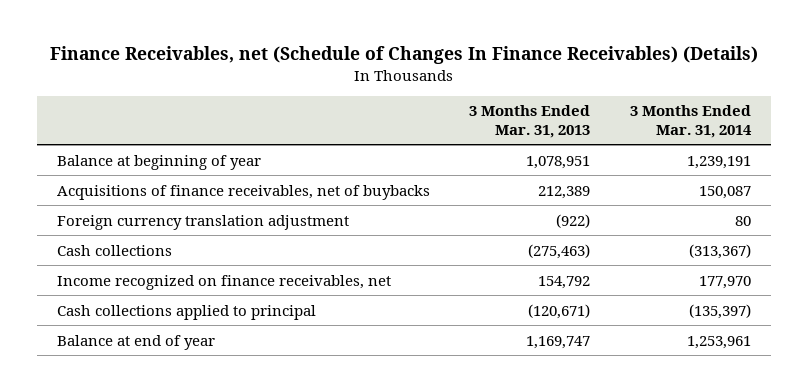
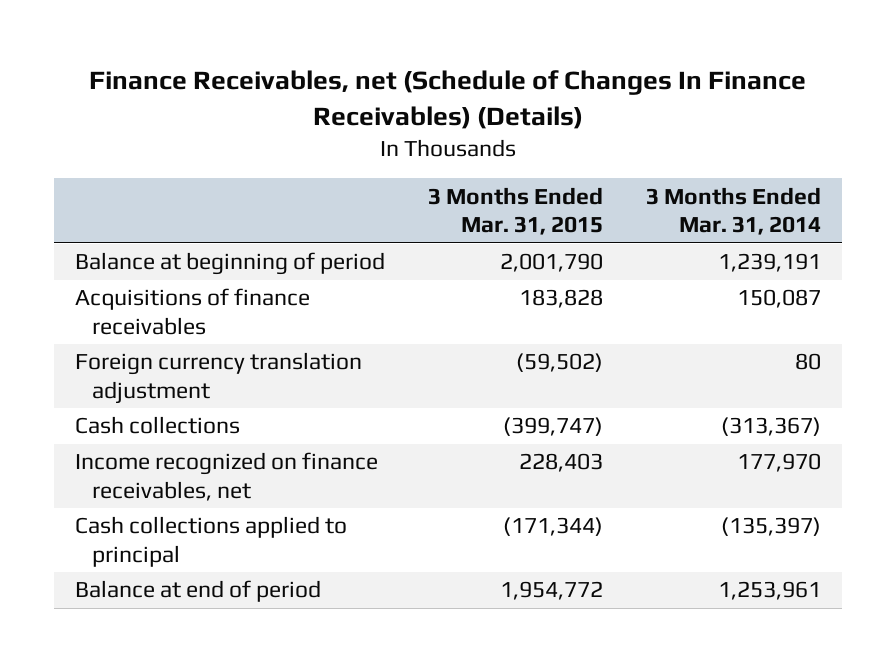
[469,105,591,138] 3 Months Ended Mar. 31, 2013 -> none
none -> [428,186,604,236] 3 Months Ended Mar. 31, 2015
[56,154,261,170] Balance at beginning of year -> [75,252,386,276] Balance at beginning of period
[56,184,430,200] Acquisitions of finance receivables, net of buybacks -> [75,288,311,335] Acquisitions of finance receivables
[56,334,215,350] Balance at end of year -> [75,580,322,603] Balance at end of period

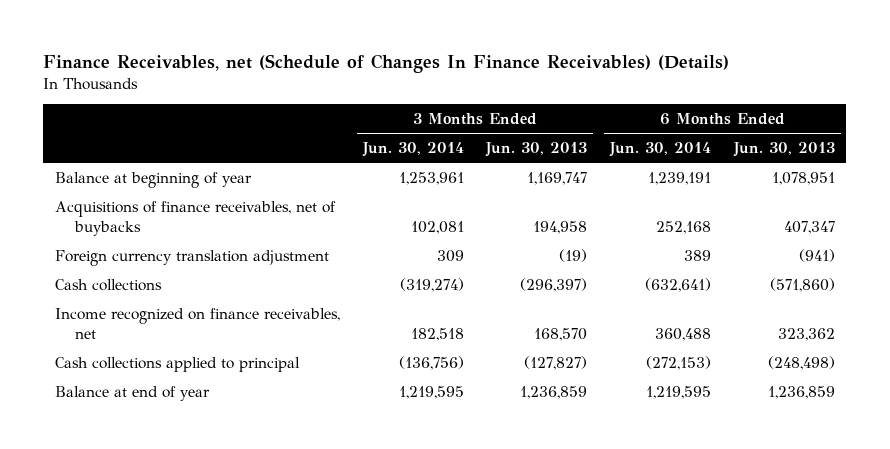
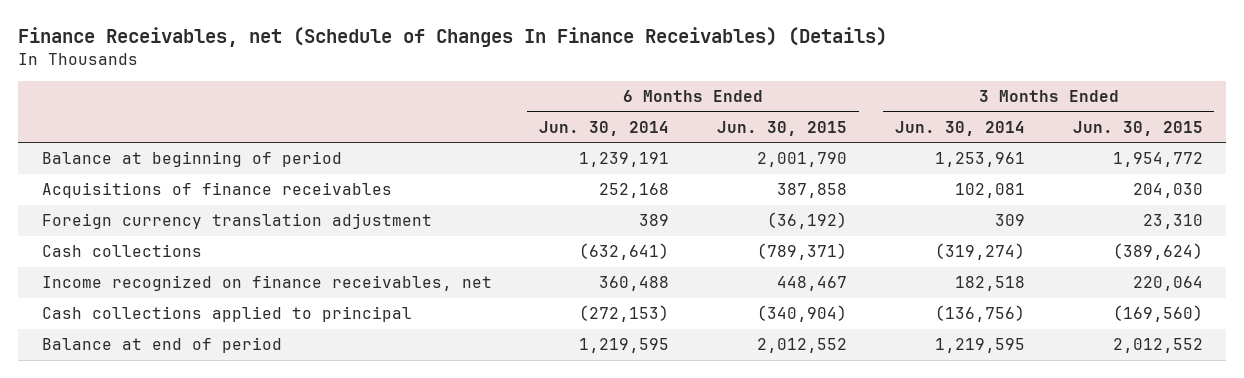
[485,142,588,158] Jun. 30, 2013 -> none
[732,142,835,158] Jun. 30, 2013 -> none
none -> [717,120,848,136] Jun. 30, 2015
none -> [1072,120,1203,136] Jun. 30, 2015
[54,171,252,188] Balance at beginning of year -> [41,151,342,168] Balance at beginning of period
[54,200,336,236] Acquisitions of finance receivables, net of buybacks -> [41,182,392,199] Acquisitions of finance receivables
[54,385,210,401] Balance at end of year -> [41,337,282,354] Balance at end of period

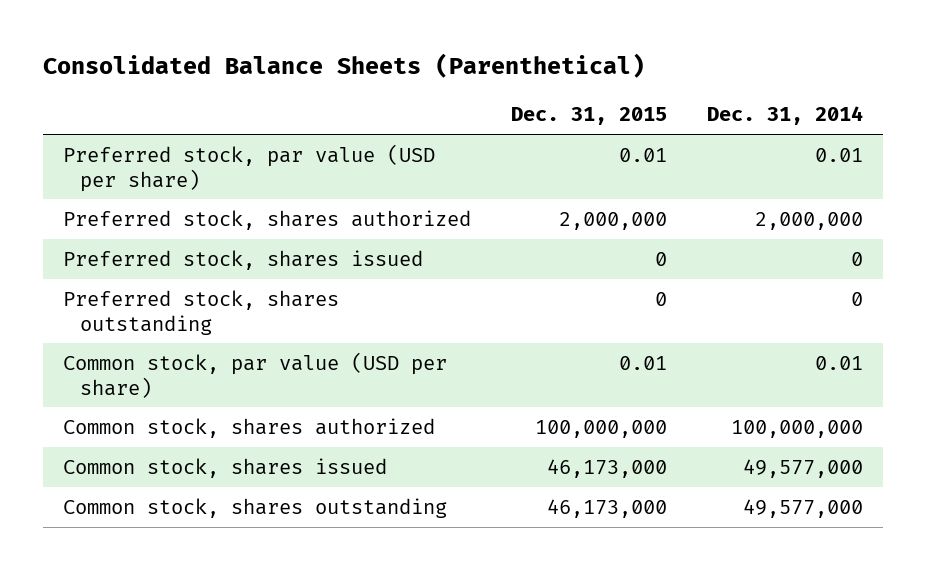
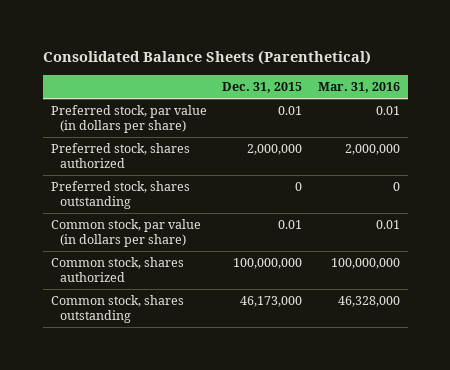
[707,106,864,126] Dec. 31, 2014 -> none
none -> [317,82,400,94] Mar. 31, 2016
[63,143,436,192] Preferred stock, par value (USD per share) -> [50,105,207,133] Preferred stock, par value (in dollars per share)
[63,249,424,270] Preferred stock, shares issued -> none
[63,351,448,398] Common stock, par value (USD per share) -> [50,219,201,247] Common stock, par value (in dollars per share)
[63,457,388,478] Common stock, shares issued -> none

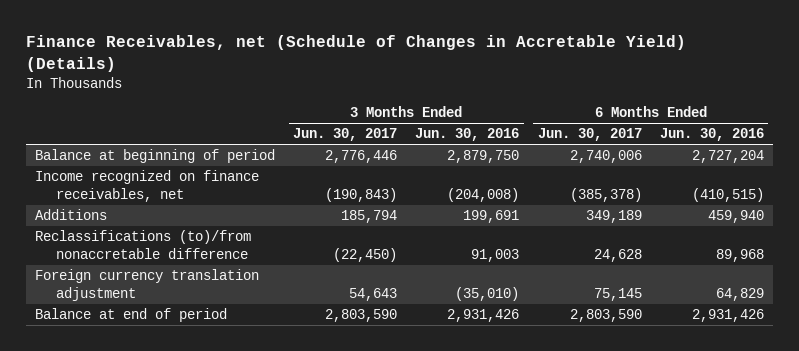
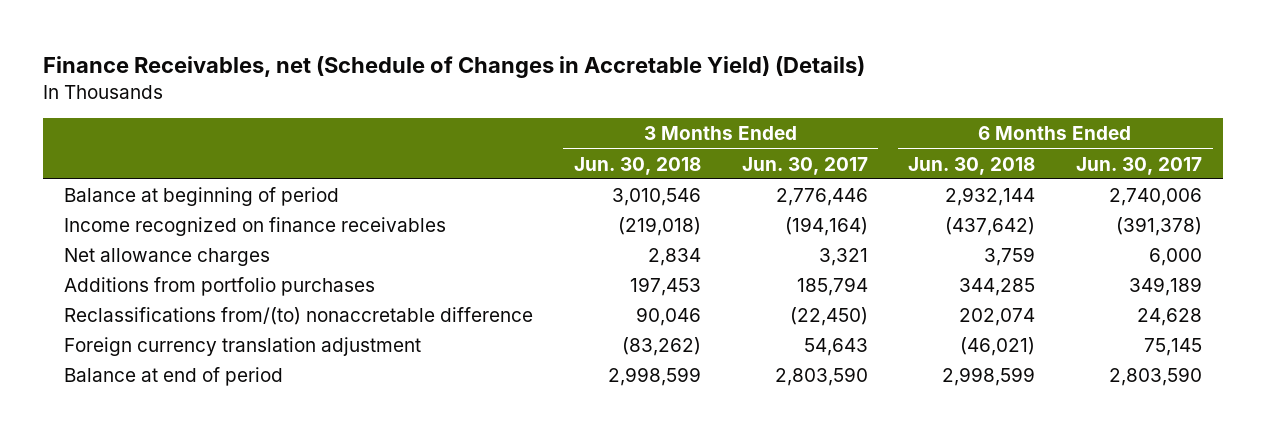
[415,128,520,142] Jun. 30, 2016 -> none
[659,128,764,142] Jun. 30, 2016 -> none
none -> [573,156,701,175] Jun. 30, 2018
none -> [908,156,1036,175] Jun. 30, 2018
[34,170,259,203] Income recognized on finance receivables, net -> [63,217,446,237] Income recognized on finance receivables
[325,188,398,203] (190,843) -> [784,217,868,237] (194,164)
[569,188,642,203] (385,378) -> [1116,217,1203,237] (391,378)
none -> [63,248,270,267] Net allowance charges
[34,209,107,221] Additions -> [63,277,375,297] Additions from portfolio purchases
[34,230,251,260] Reclassifications (to)/from nonaccretable difference -> [63,307,533,326] Reclassifications from/(to) nonaccretable difference

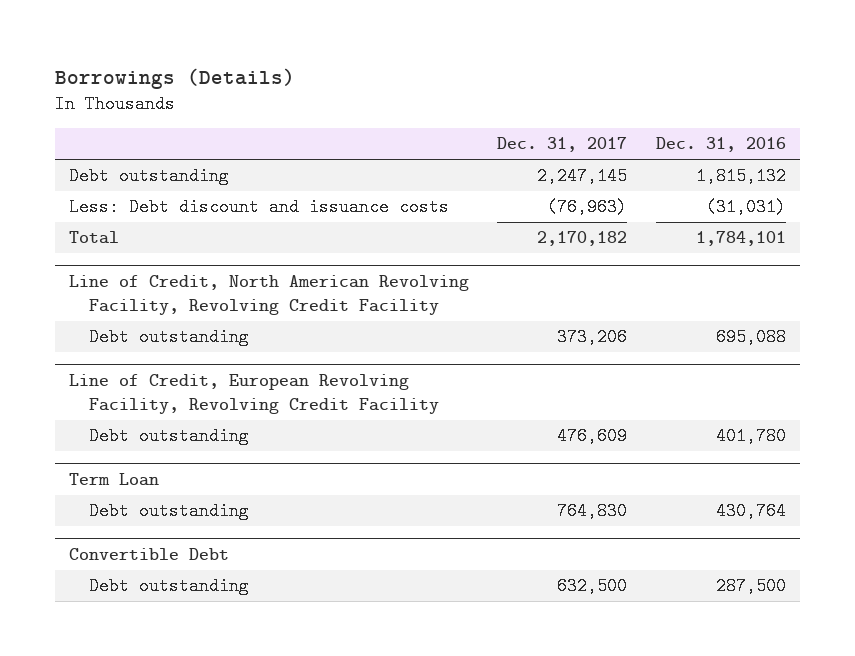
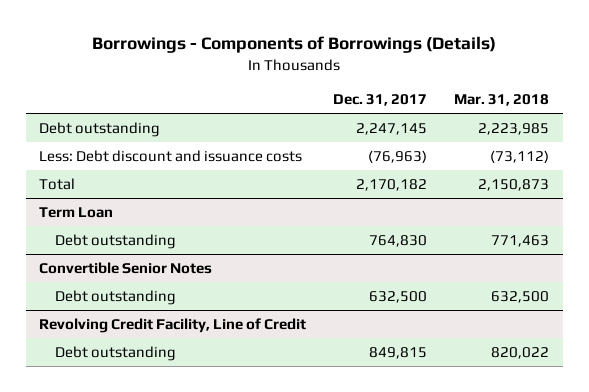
[54,67,295,89] Borrowings (Details) -> [92,36,497,54] Borrowings - Components of Borrowings (Details)
[655,137,786,153] Dec. 31, 2016 -> none
none -> [454,94,550,107] Mar. 31, 2018
[68,274,469,316] Line of Credit, North American Revolving Facility, Revolving Credit Facility -> none
[89,328,250,347] Debt outstanding -> none
[68,373,440,415] Line of Credit, European Revolving Facility, Revolving Credit Facility -> none
[89,427,250,446] Debt outstanding -> none
[68,547,229,560] Convertible Debt -> [39,262,213,275] Convertible Senior Notes
none -> [39,318,307,334] Revolving Credit Facility, Line of Credit
none -> [54,346,176,362] Debt outstanding

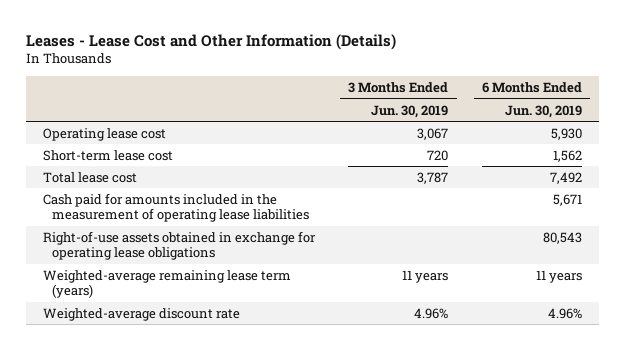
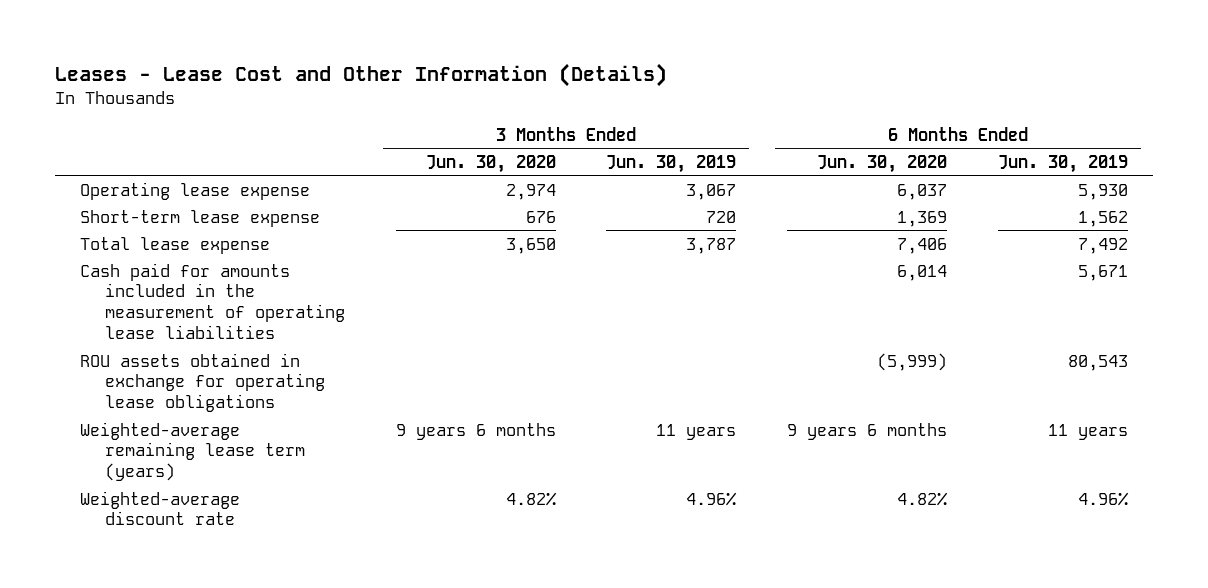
none -> [425,154,556,173] Jun. 30, 2020
none -> [817,154,948,173] Jun. 30, 2020
[42,127,166,141] Operating lease cost -> [80,181,311,200] Operating lease expense
[42,149,173,161] Short-term lease cost -> [80,209,321,227] Short-term lease expense
[42,171,137,183] Total lease cost -> [80,236,271,254] Total lease expense
[42,230,316,261] Right-of-use assets obtained in exchange for operating lease obligations -> [80,352,325,413] ROU assets obtained in exchange for operating lease obligations

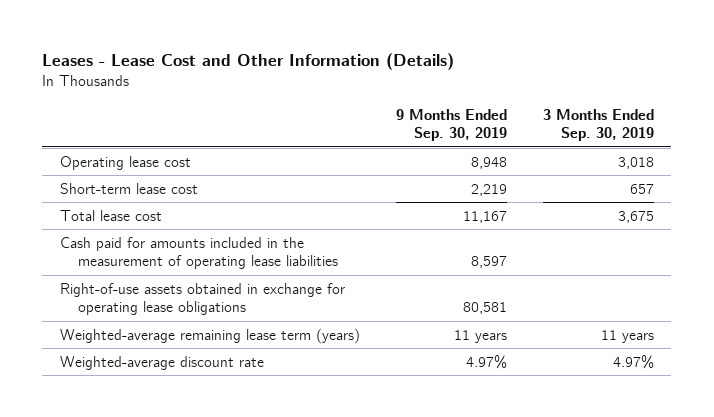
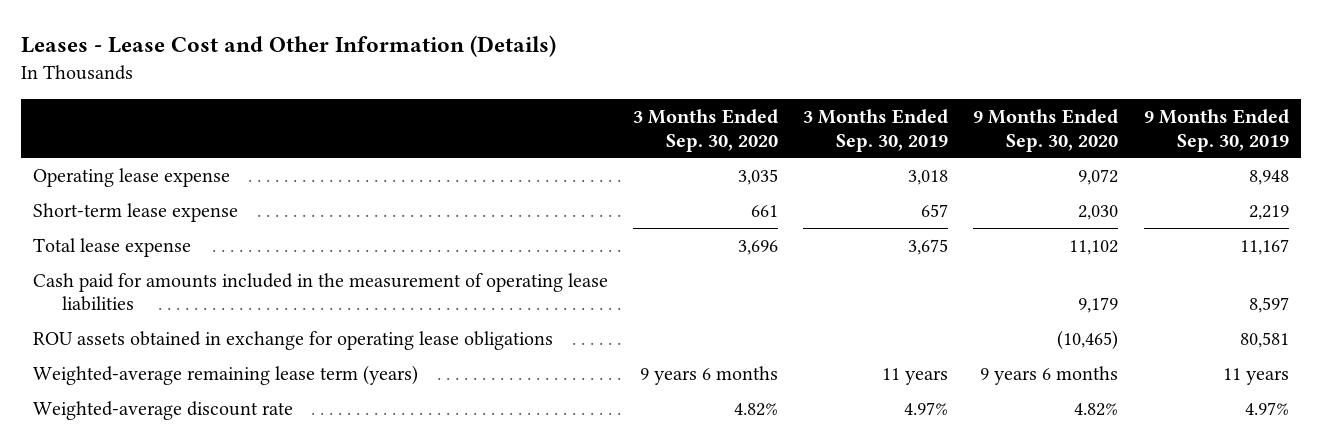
none -> [633,108,779,152] 3 Months Ended Sep. 30, 2020
none -> [973,108,1119,152] 9 Months Ended Sep. 30, 2020
[60,155,192,170] Operating lease cost -> [33,167,231,187] Operating lease expense
[60,182,199,194] Short-term lease cost -> [33,202,239,222] Short-term lease expense
[60,209,163,221] Total lease cost -> [33,237,192,257] Total lease expense
[60,282,346,316] Right-of-use assets obtained in exchange for operating lease obligations -> [33,330,554,350] ROU assets obtained in exchange for operating lease obligations

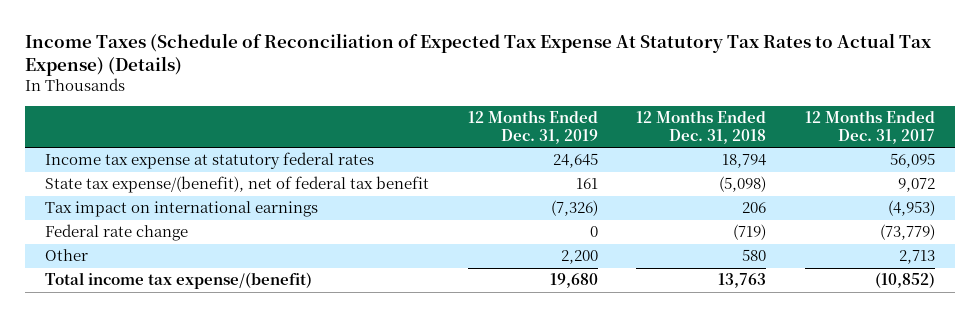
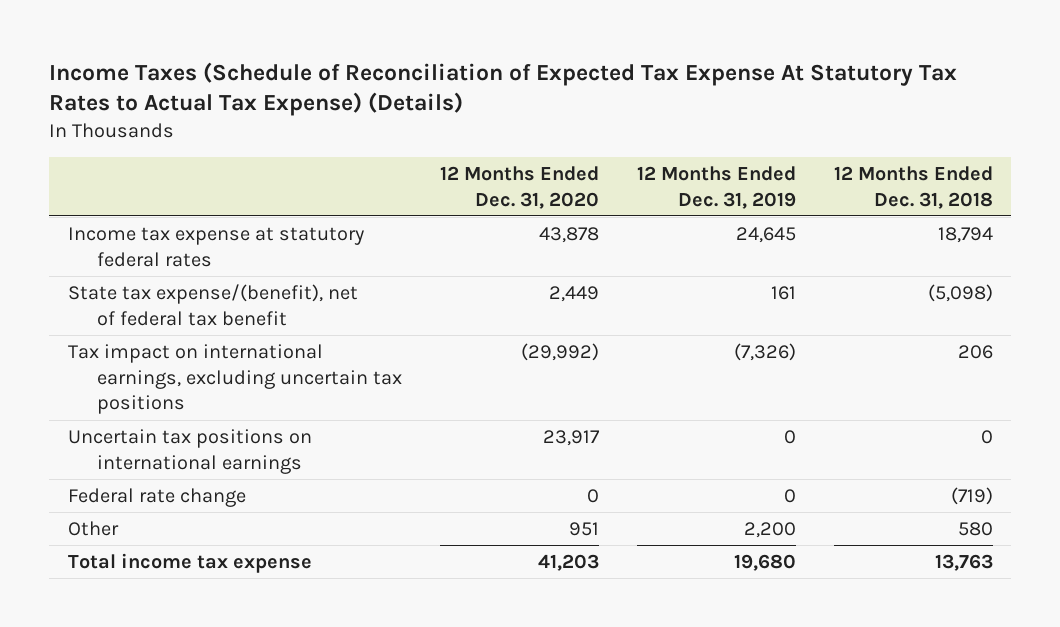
[805,110,936,144] 12 Months Ended Dec. 31, 2017 -> none
none -> [439,165,599,209] 12 Months Ended Dec. 31, 2020
[44,201,318,218] Tax impact on international earnings -> [67,343,403,415] Tax impact on international earnings, excluding uncertain tax positions
none -> [67,428,312,474] Uncertain tax positions on international earnings
[44,272,312,290] Total income tax expense/(benefit) -> [67,552,312,573] Total income tax expense

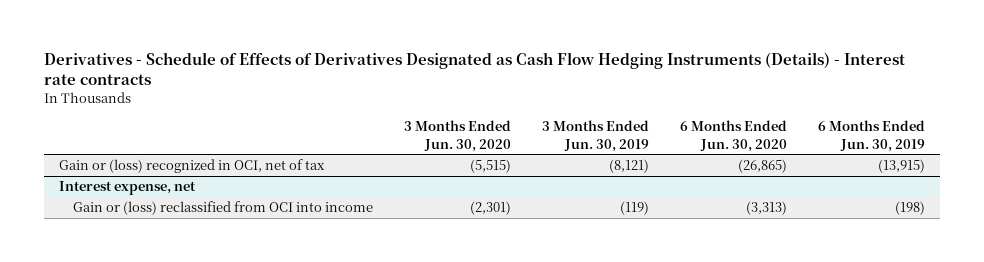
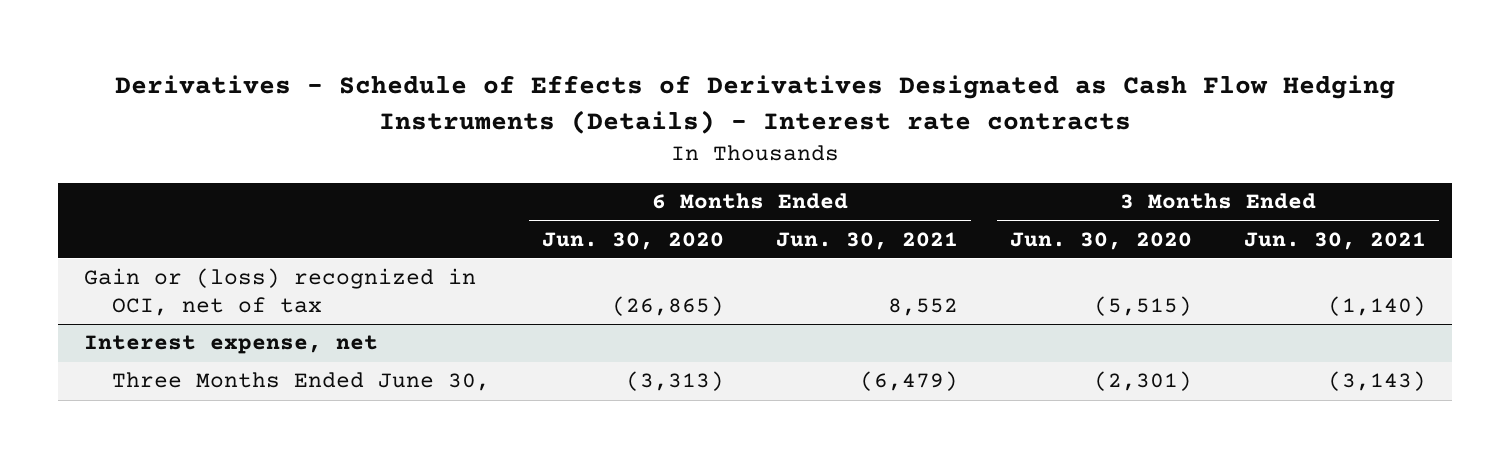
[542,120,650,152] 3 Months Ended Jun. 30, 2019 -> none
[817,120,925,152] 6 Months Ended Jun. 30, 2019 -> none
none -> [775,231,958,250] Jun. 30, 2021
none -> [1243,231,1426,250] Jun. 30, 2021
[73,201,374,216] Gain or (loss) reclassified from OCI into income -> [112,372,491,392] Three Months Ended June 30,

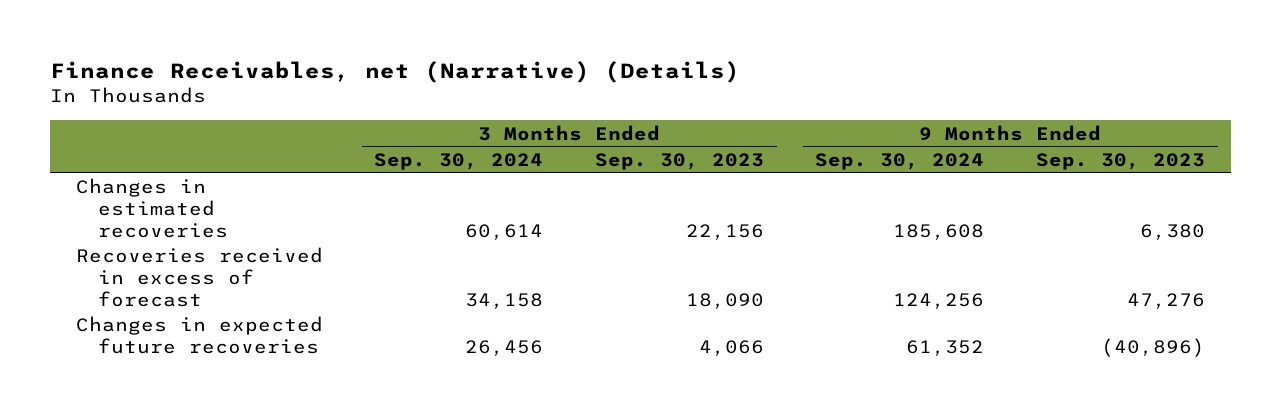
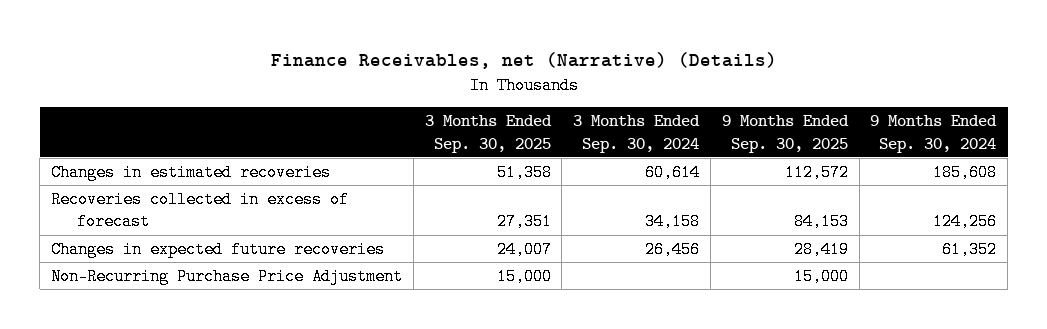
[594,152,764,170] Sep. 30, 2023 -> none
[1035,152,1205,170] Sep. 30, 2023 -> none
none -> [424,114,552,153] 3 Months Ended Sep. 30, 2025
none -> [721,114,849,153] 9 Months Ended Sep. 30, 2025
[75,247,323,307] Recoveries received in excess of forecast -> [50,190,349,231] Recoveries collected in excess of forecast
none -> [50,267,403,285] Non-Recurring Purchase Price Adjustment

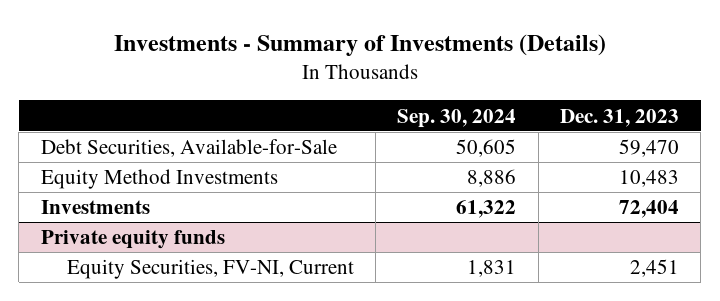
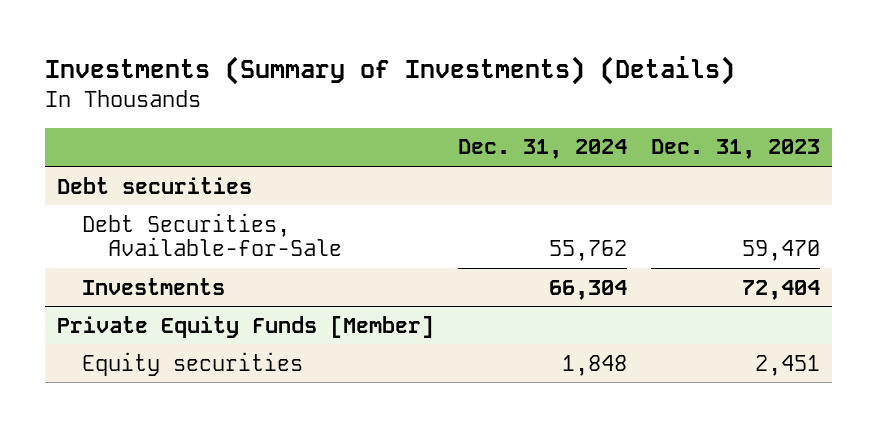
[113,34,606,57] Investments - Summary of Investments (Details) -> [44,55,735,85] Investments (Summary of Investments) (Details)
[397,108,517,128] Sep. 30, 2024 -> none
none -> [457,139,627,160] Dec. 31, 2024
none -> [56,176,252,194] Debt securities
[40,169,278,190] Equity Method Investments -> none
[40,230,225,250] Private equity funds -> [56,315,434,338] Private Equity Funds [Member]
[66,259,354,280] Equity Securities, FV-NI, Current -> [82,351,304,376] Equity securities

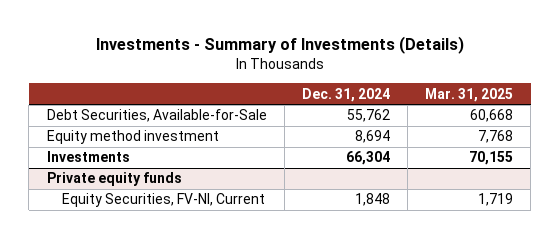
[44,55,735,85] Investments (Summary of Investments) (Details) -> [95,36,464,55] Investments - Summary of Investments (Details)
[651,139,821,160] Dec. 31, 2023 -> none
none -> [425,87,514,102] Mar. 31, 2025
[56,176,252,194] Debt securities -> none
none -> [46,130,219,145] Equity method investment
[56,315,434,338] Private Equity Funds [Member] -> [46,172,182,187] Private equity funds
[82,351,304,376] Equity securities -> [61,193,265,208] Equity Securities, FV-NI, Current

